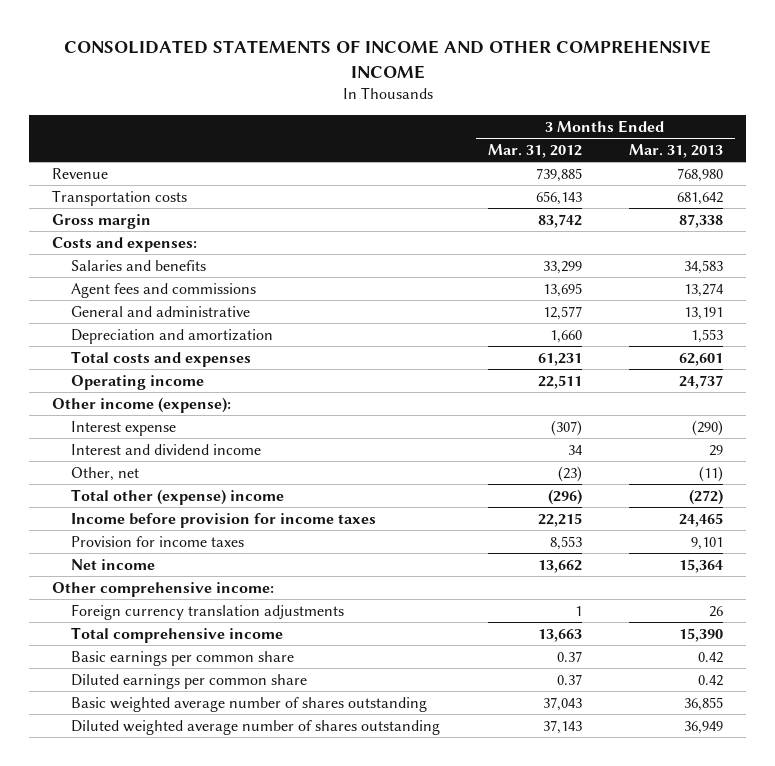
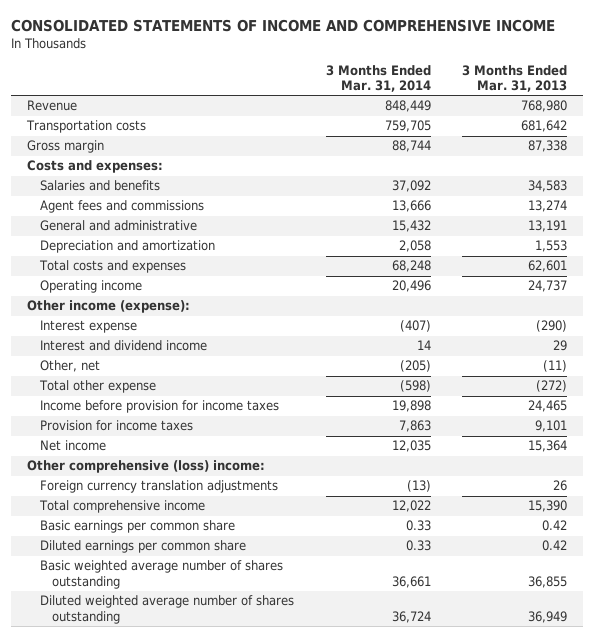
[63,40,711,79] CONSOLIDATED STATEMENTS OF INCOME AND OTHER COMPREHENSIVE INCOME -> [11,18,556,32] CONSOLIDATED STATEMENTS OF INCOME AND COMPREHENSIVE INCOME
[487,143,582,158] Mar. 31, 2012 -> none
none -> [325,64,431,93] 3 Months Ended Mar. 31, 2014
[71,488,285,505] Total other (expense) income -> [38,380,156,394] Total other expense
[52,581,275,597] Other comprehensive income: -> [27,460,266,474] Other comprehensive (loss) income:

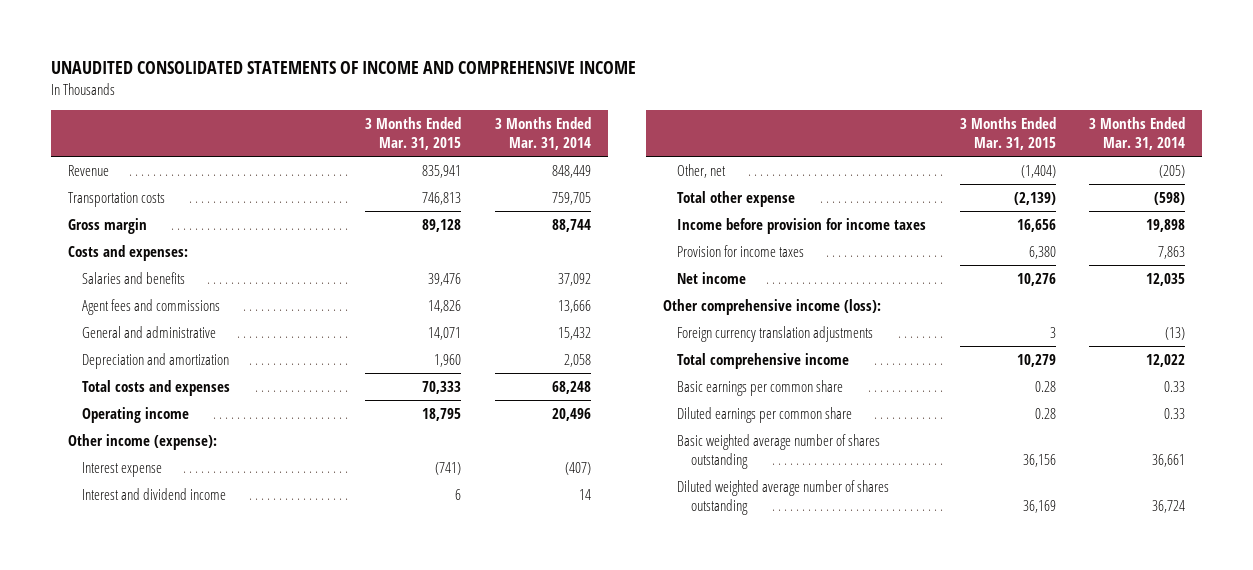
[11,18,556,32] CONSOLIDATED STATEMENTS OF INCOME AND COMPREHENSIVE INCOME -> [50,61,636,75] UNAUDITED CONSOLIDATED STATEMENTS OF INCOME AND COMPREHENSIVE INCOME
[462,64,568,93] 3 Months Ended Mar. 31, 2013 -> none
none -> [364,117,461,150] 3 Months Ended Mar. 31, 2015
[27,460,266,474] Other comprehensive (loss) income: -> [662,299,881,316] Other comprehensive income (loss):

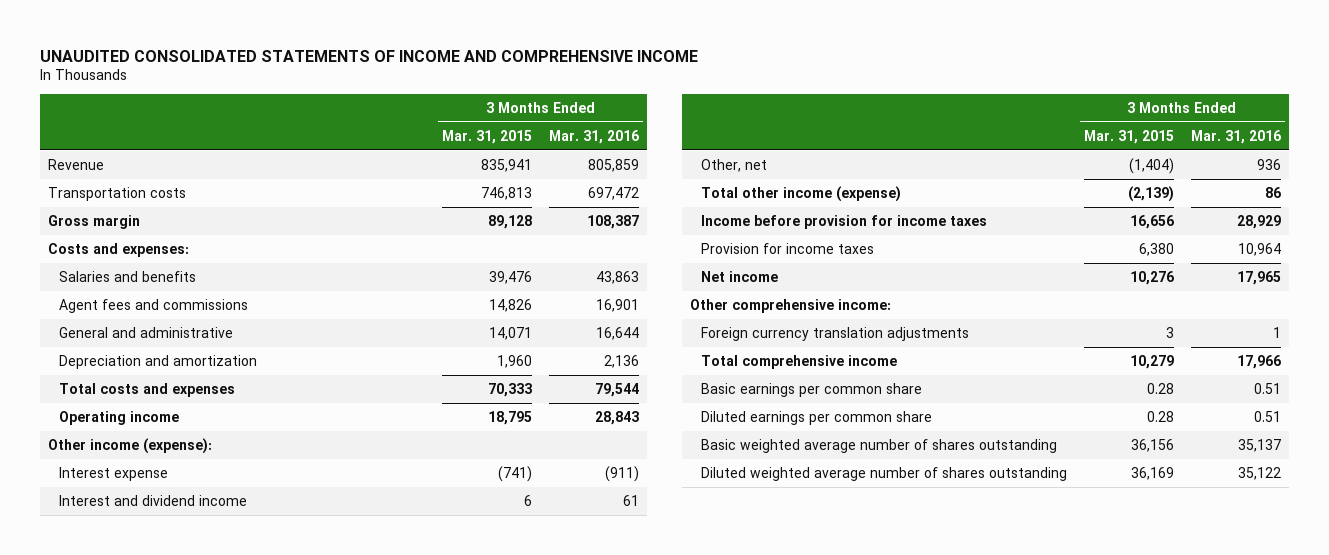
[494,117,591,150] 3 Months Ended Mar. 31, 2014 -> none
none -> [548,129,639,144] Mar. 31, 2016
[676,191,795,208] Total other expense -> [701,185,902,202] Total other income (expense)
[662,299,881,316] Other comprehensive income (loss): -> [690,298,892,313] Other comprehensive income:

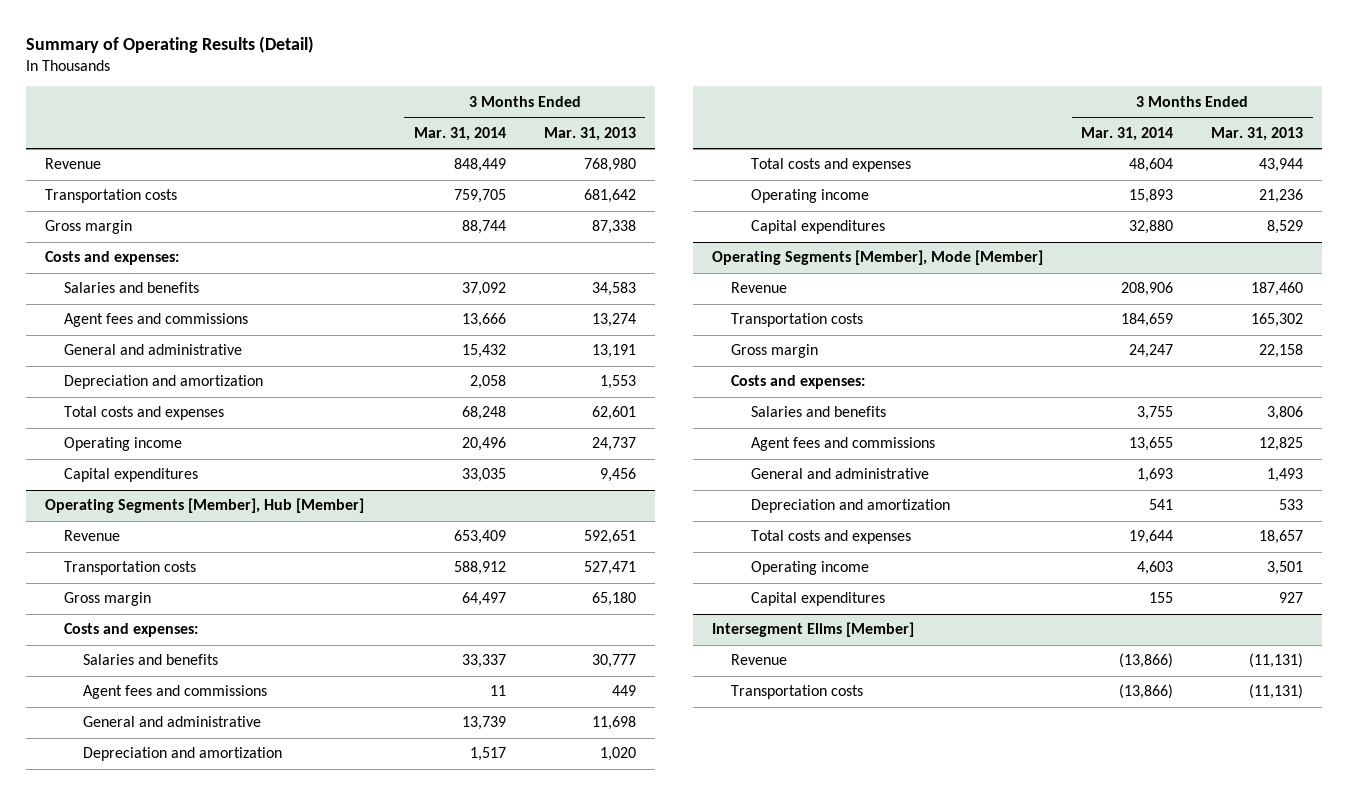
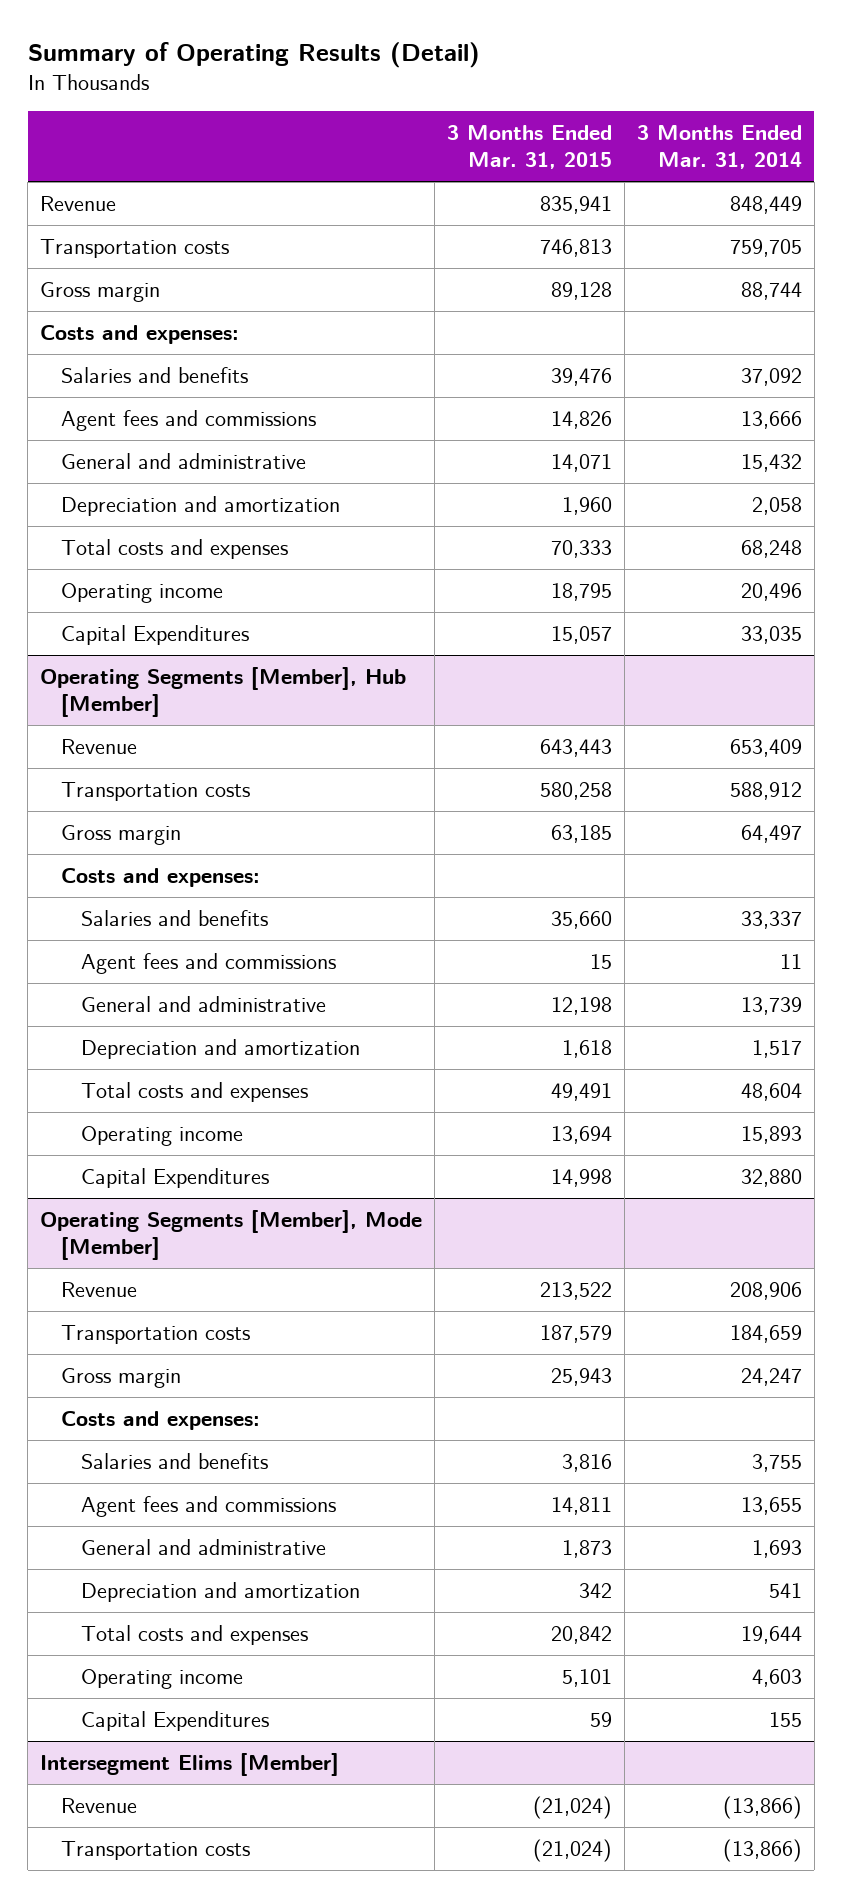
[543,126,636,141] Mar. 31, 2013 -> none
none -> [446,124,612,170] 3 Months Ended Mar. 31, 2015
[64,468,199,483] Capital expenditures -> [60,624,249,645] Capital Expenditures
[750,220,885,235] Capital expenditures -> [81,1167,270,1188] Capital Expenditures
[750,592,885,607] Capital expenditures -> [81,1710,270,1731] Capital Expenditures

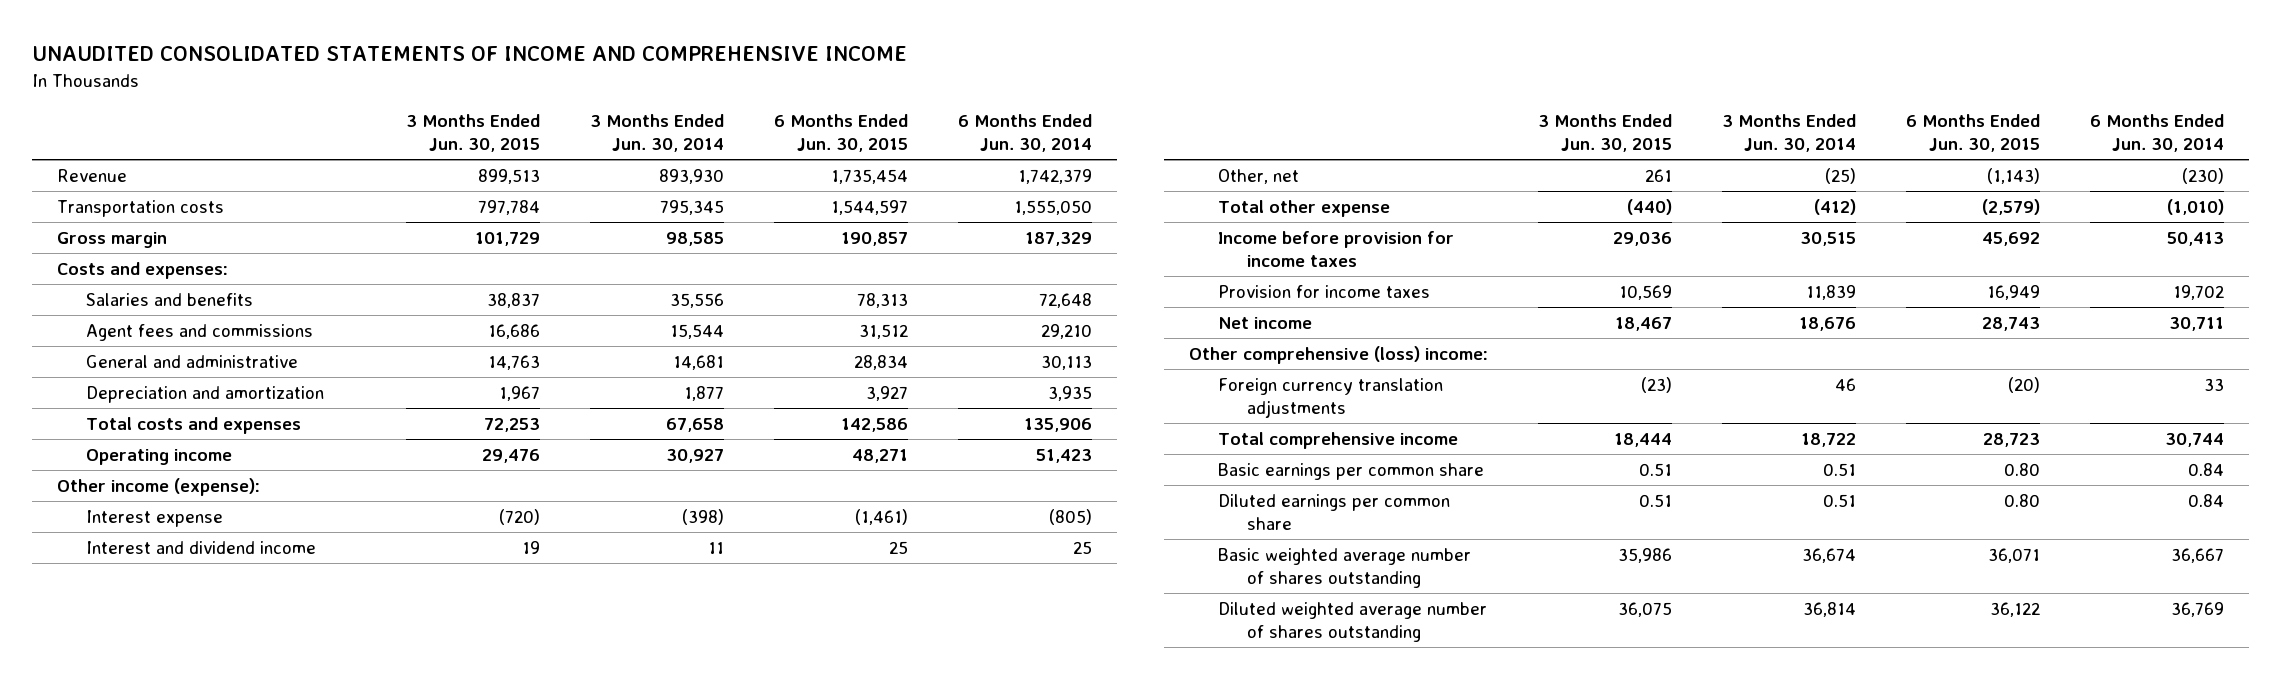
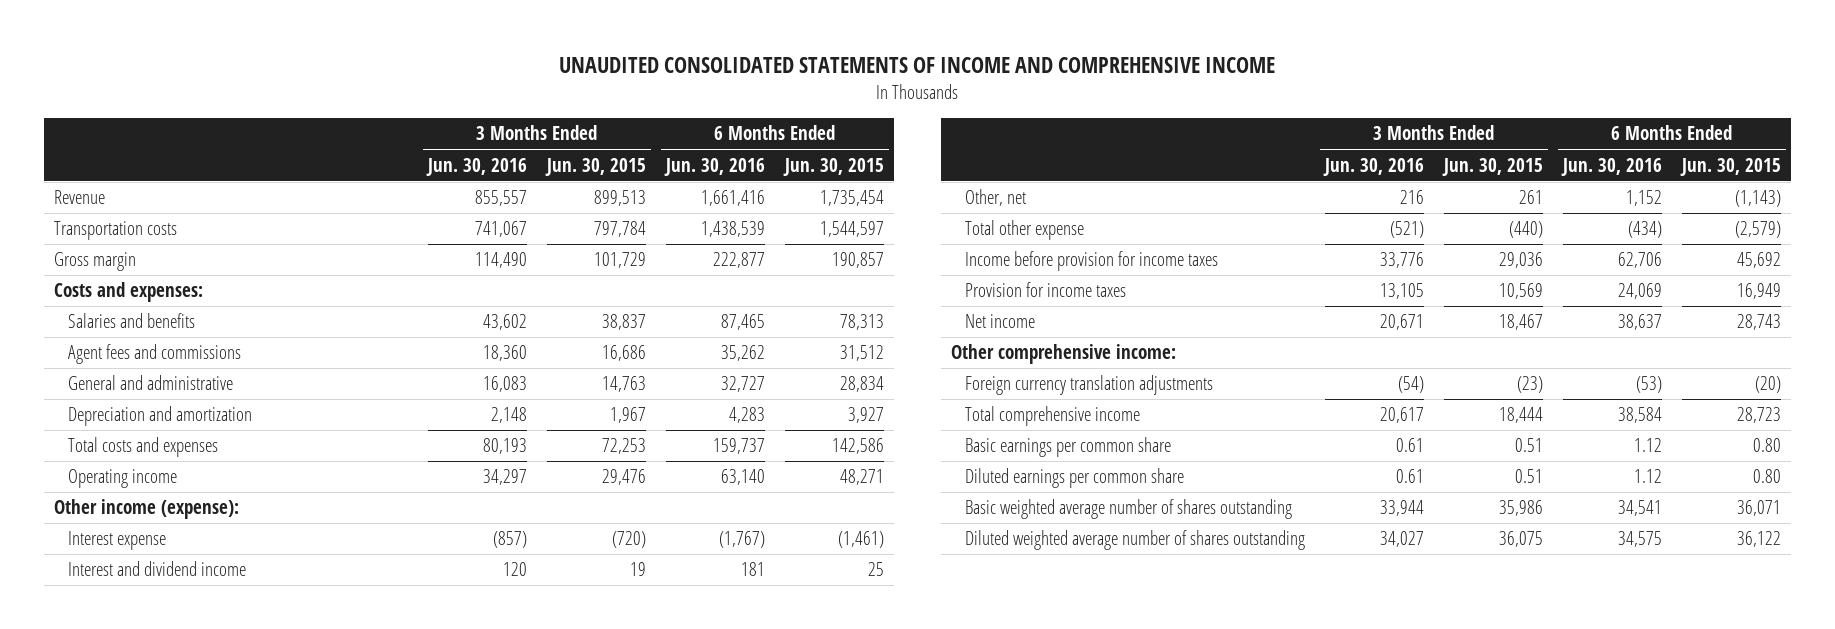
[590,113,725,153] 3 Months Ended Jun. 30, 2014 -> none
[958,113,1093,153] 6 Months Ended Jun. 30, 2014 -> none
none -> [425,157,527,176] Jun. 30, 2016
none -> [663,157,765,176] Jun. 30, 2016
[1188,345,1488,364] Other comprehensive (loss) income: -> [951,344,1177,365] Other comprehensive income:

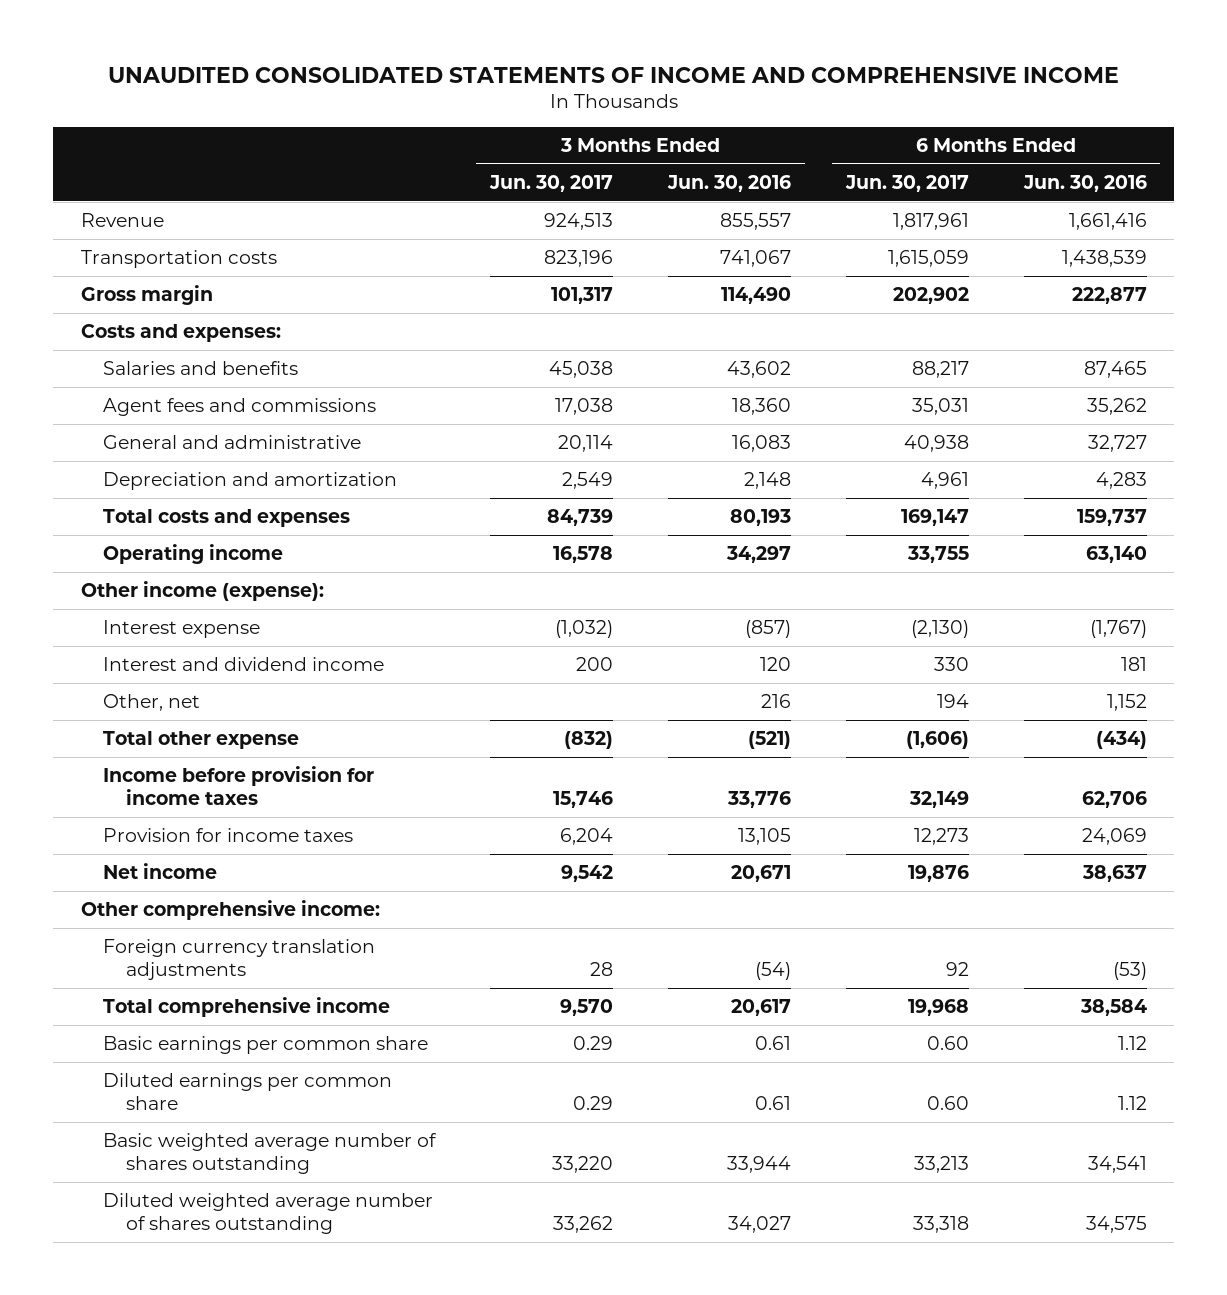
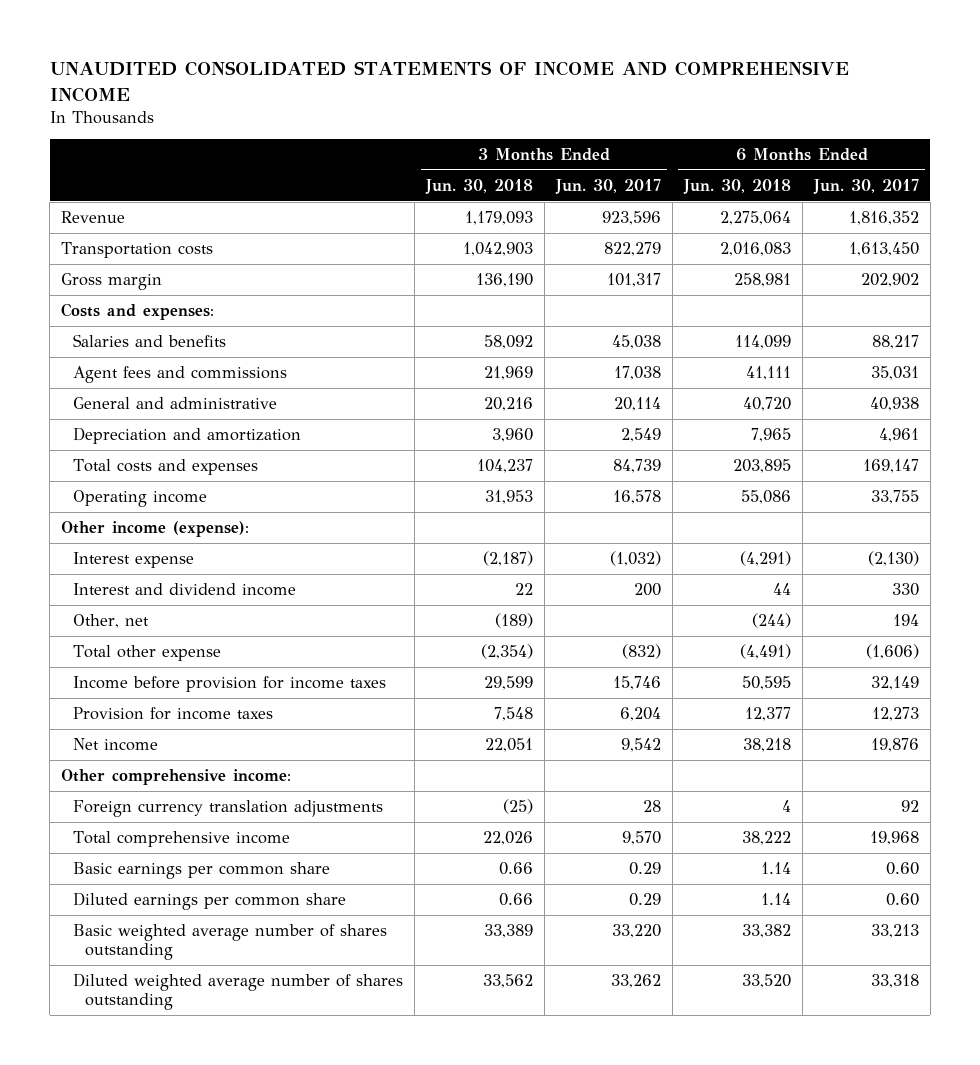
[666,175,791,193] Jun. 30, 2016 -> none
[1022,175,1147,193] Jun. 30, 2016 -> none
none -> [425,178,534,194] Jun. 30, 2018
none -> [683,178,792,194] Jun. 30, 2018
[544,213,614,231] 924,513 -> [602,211,662,226] 923,596
[892,213,969,231] 1,817,961 -> [848,211,919,226] 1,816,352
[544,250,614,268] 823,196 -> [604,242,662,257] 822,279
[887,250,969,268] 1,615,059 -> [848,242,919,257] 1,613,450

